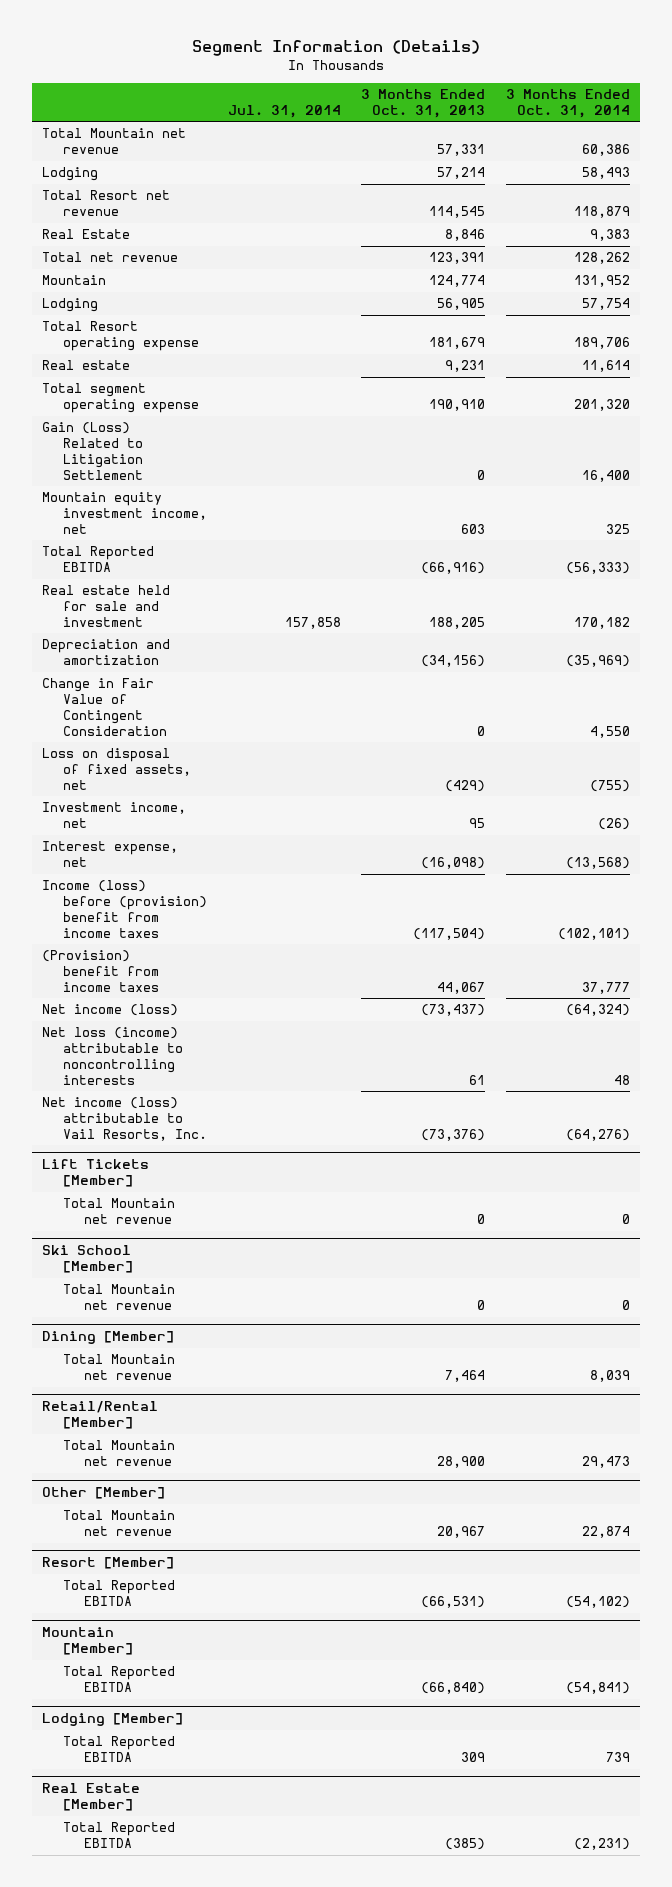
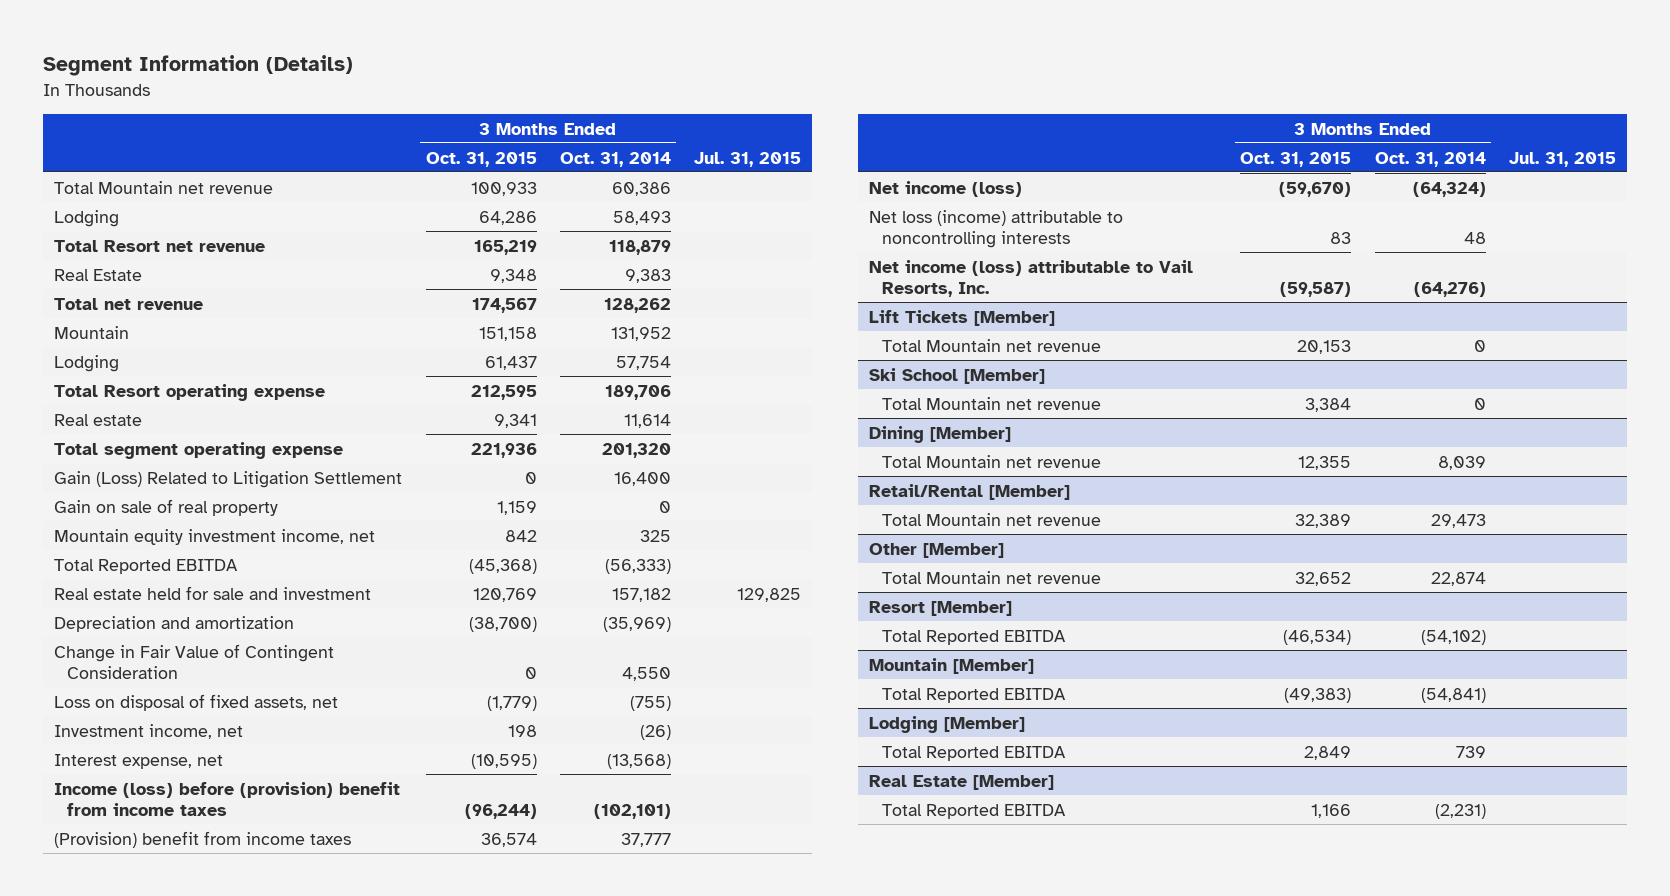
[227,104,341,118] Jul. 31, 2014 -> none
[361,88,486,118] 3 Months Ended Oct. 31, 2013 -> none
none -> [425,151,537,167] Oct. 31, 2015
none -> [693,151,801,167] Jul. 31, 2015
none -> [54,498,279,516] Gain on sale of real property
[574,616,631,629] 170,182 -> [611,587,671,602] 157,182

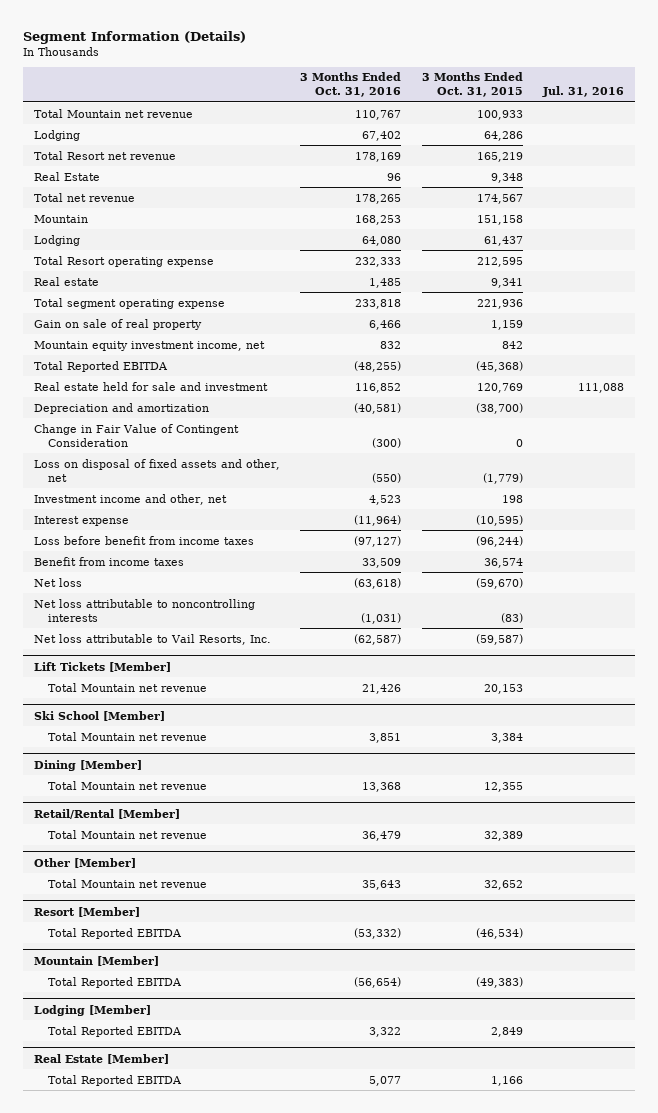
[559,151,671,167] Oct. 31, 2014 -> none
[693,151,801,167] Jul. 31, 2015 -> none
none -> [300,72,402,98] 3 Months Ended Oct. 31, 2016
none -> [542,86,625,98] Jul. 31, 2016
[54,470,403,488] Gain (Loss) Related to Litigation Settlement -> none
[54,693,339,711] Loss on disposal of fixed assets, net -> [33,458,280,482] Loss on disposal of fixed assets and other, net
[54,723,244,739] Investment income, net -> [33,493,227,505] Investment income and other, net
[54,753,224,769] Interest expense, net -> [33,515,129,526] Interest expense
[54,781,401,816] Income (loss) before (provision) benefit from income taxes -> [33,535,254,545] Loss before benefit from income taxes
[54,830,352,848] (Provision) benefit from income taxes -> [33,556,184,566] Benefit from income taxes
[869,180,1023,197] Net income (loss) -> [33,577,82,587] Net loss
[869,209,1124,248] Net loss (income) attributable to noncontrolling interests -> [33,598,255,622] Net loss attributable to noncontrolling interests
[1330,231,1352,244] 83 -> [500,612,523,623] (83)
[869,259,1194,297] Net income (loss) attributable to Vail Resorts, Inc. -> [33,633,271,645] Net loss attributable to Vail Resorts, Inc.

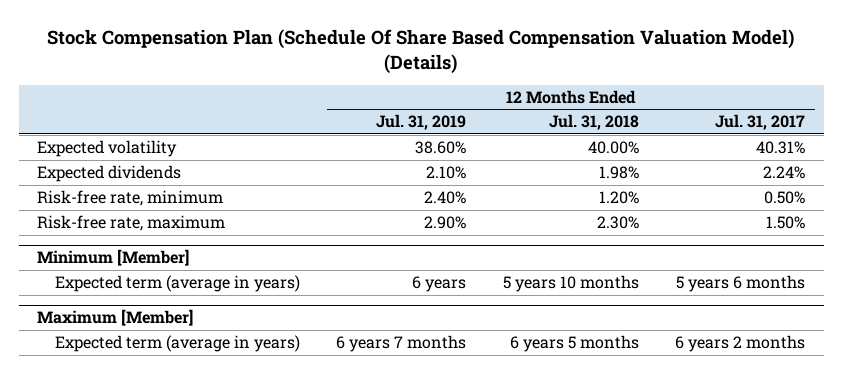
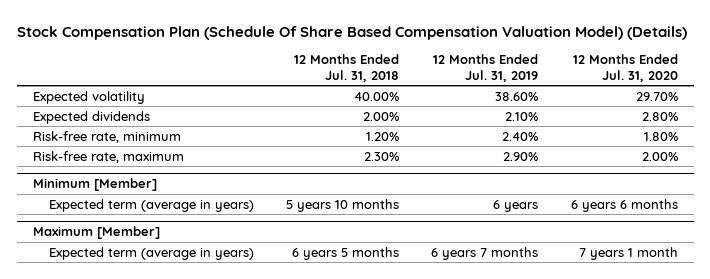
[715,114,806,131] Jul. 31, 2017 -> none
none -> [572,54,678,82] 12 Months Ended Jul. 31, 2020
[598,166,639,180] 1.98% -> [363,111,400,121] 2.00%

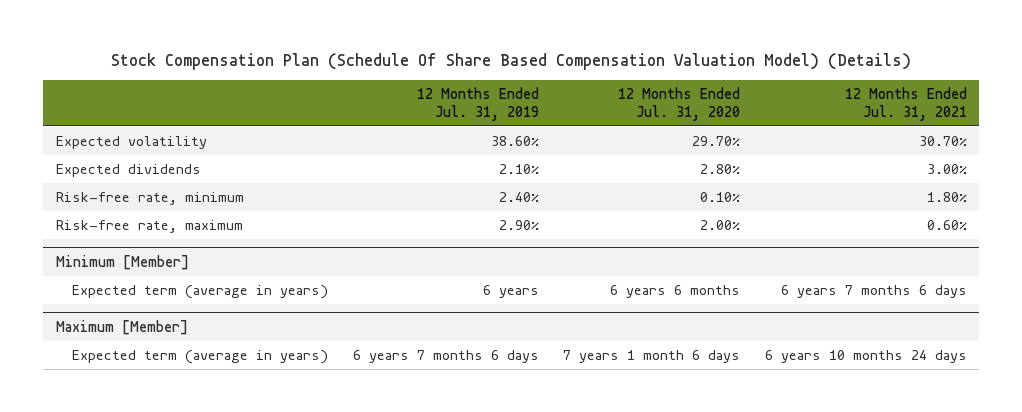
[294,54,400,82] 12 Months Ended Jul. 31, 2018 -> none
none -> [844,87,967,121] 12 Months Ended Jul. 31, 2021
[643,131,678,141] 1.80% -> [700,192,741,203] 0.10%
[431,246,539,260] 6 years 7 months -> [352,350,539,364] 6 years 7 months 6 days
[578,246,678,260] 7 years 1 month -> [563,350,741,364] 7 years 1 month 6 days

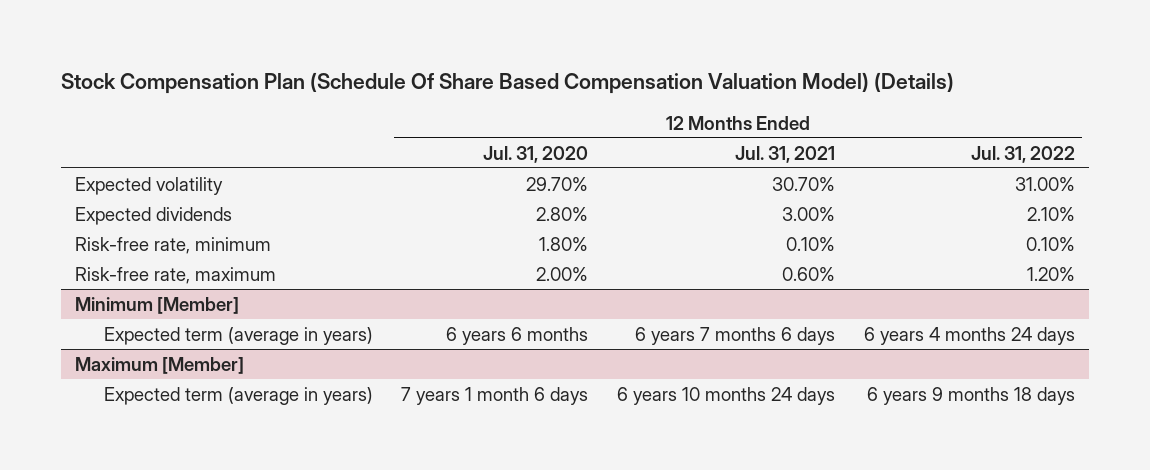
[416,87,539,121] 12 Months Ended Jul. 31, 2019 -> none
none -> [971,145,1076,163] Jul. 31, 2022
[700,192,741,203] 0.10% -> [539,236,589,251] 1.80%
[926,192,967,203] 1.80% -> [786,236,836,251] 0.10%

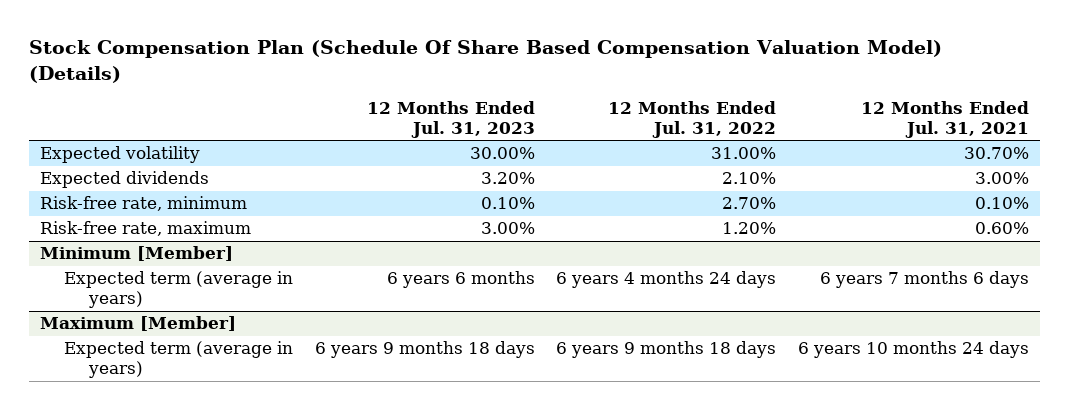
[483,145,589,163] Jul. 31, 2020 -> none
none -> [366,101,535,138] 12 Months Ended Jul. 31, 2023
[1026,236,1076,251] 0.10% -> [722,197,777,210] 2.70%

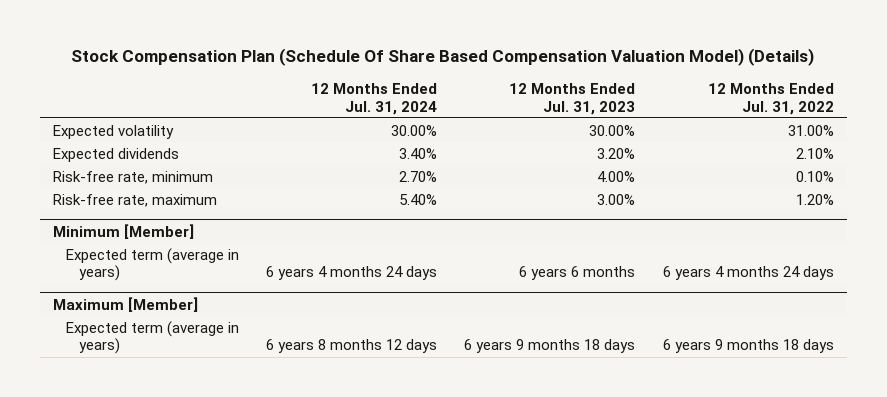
[860,101,1029,138] 12 Months Ended Jul. 31, 2021 -> none
none -> [311,83,438,115] 12 Months Ended Jul. 31, 2024
[480,197,535,210] 0.10% -> [597,170,636,182] 4.00%
[722,197,777,210] 2.70% -> [795,170,834,182] 0.10%

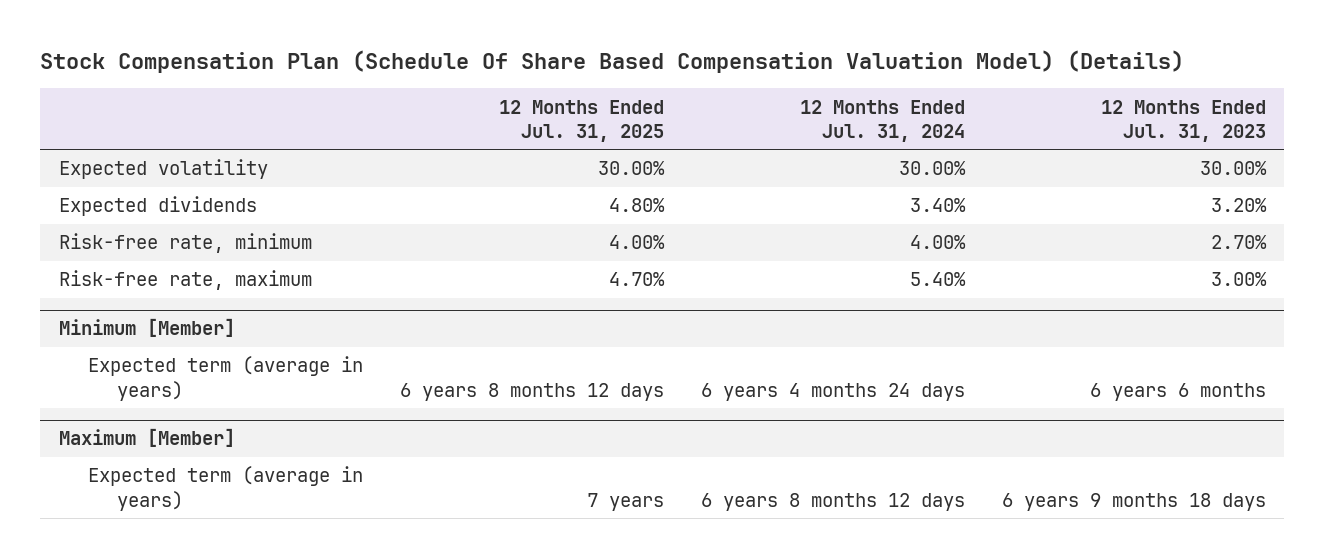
[707,83,834,115] 12 Months Ended Jul. 31, 2022 -> none
none -> [498,99,664,142] 12 Months Ended Jul. 31, 2025
[399,170,438,182] 2.70% -> [909,235,966,250] 4.00%
[597,170,636,182] 4.00% -> [1210,235,1267,250] 2.70%

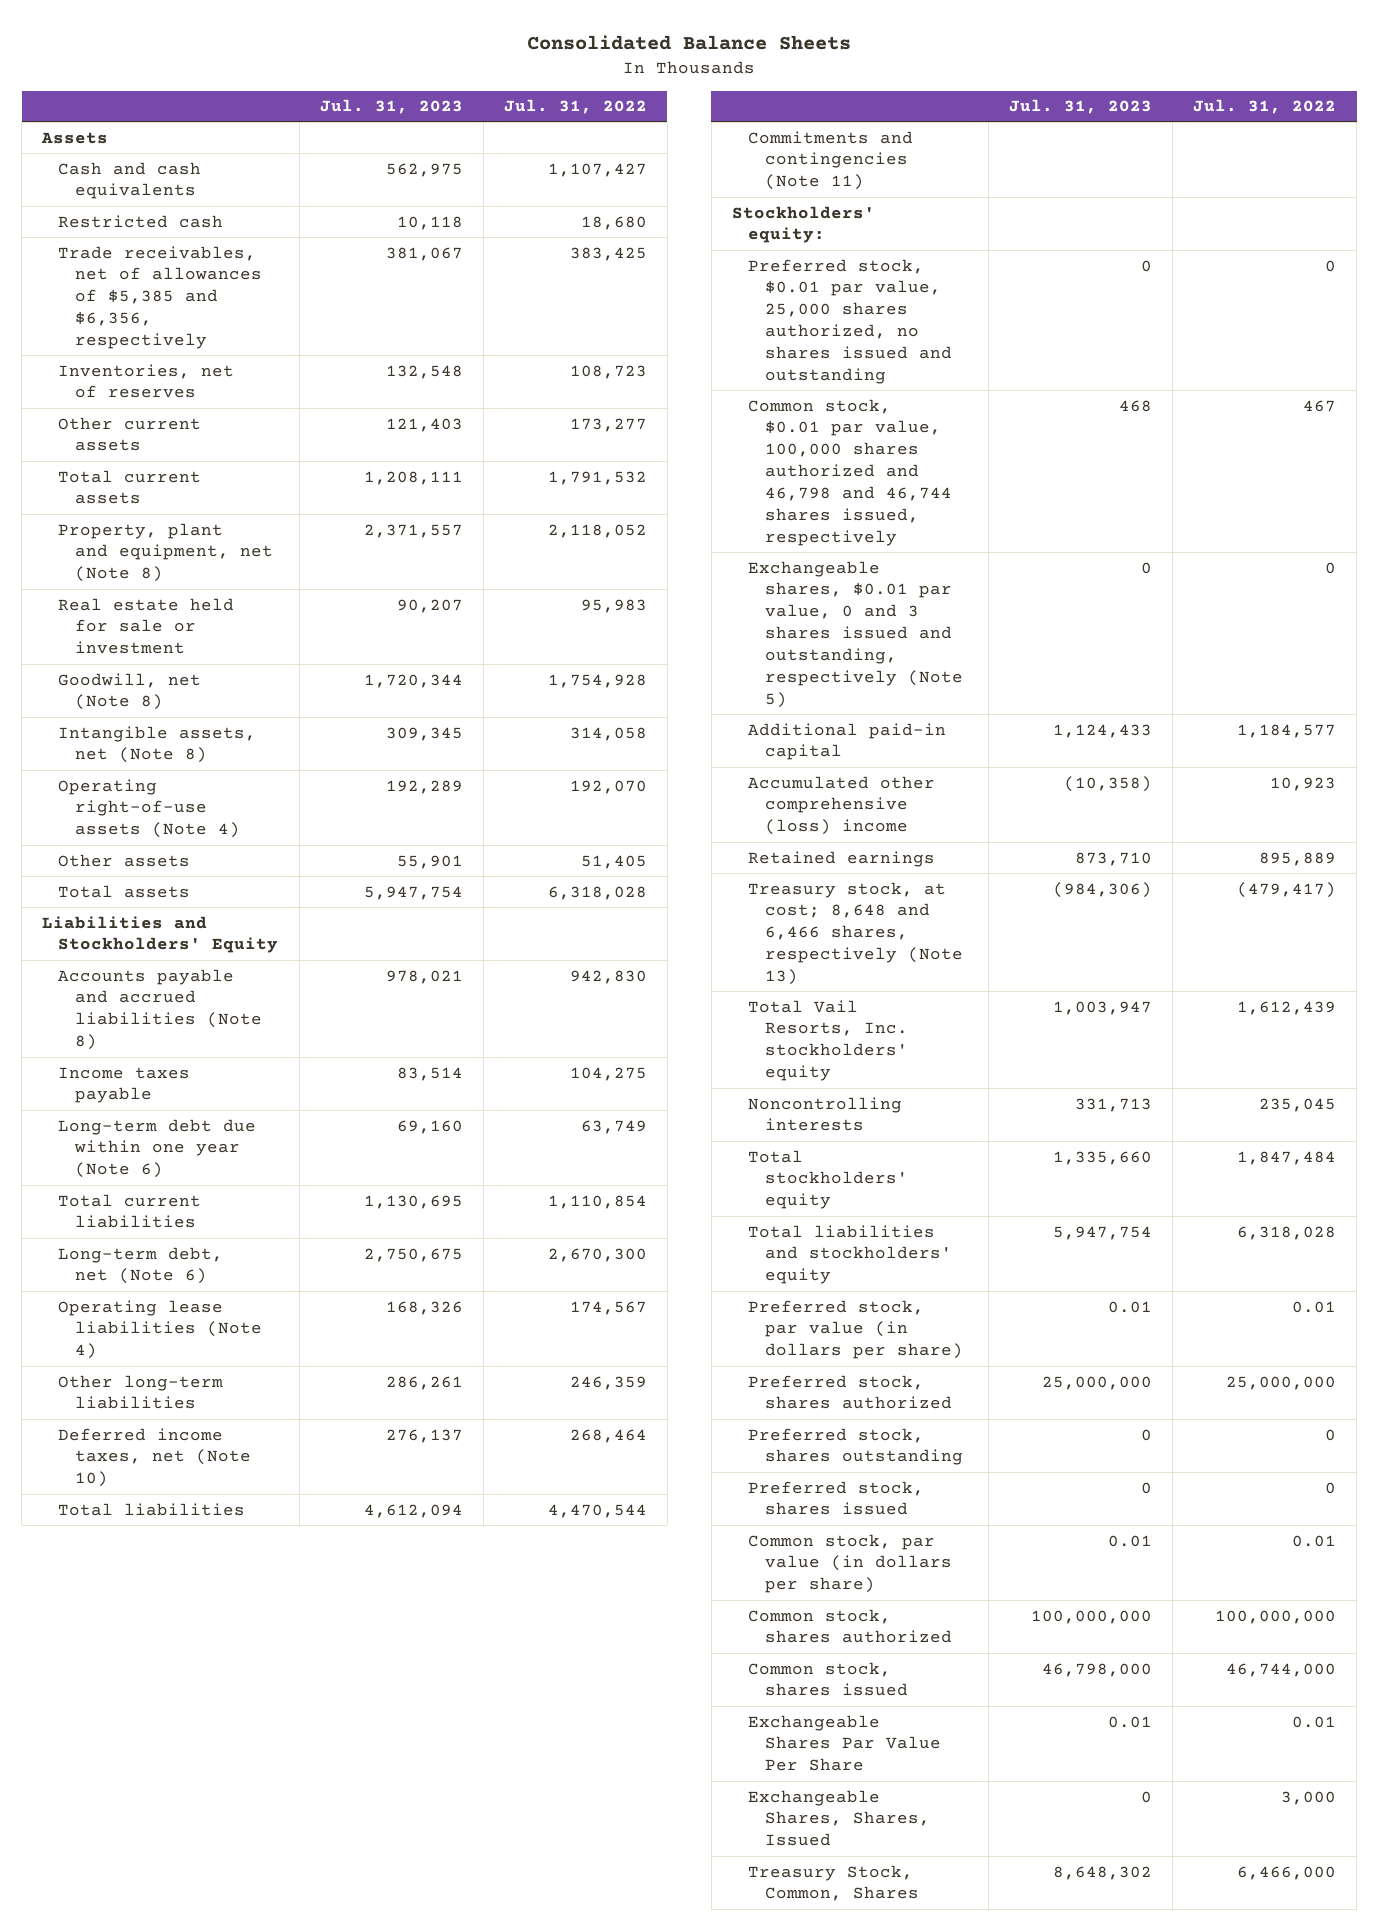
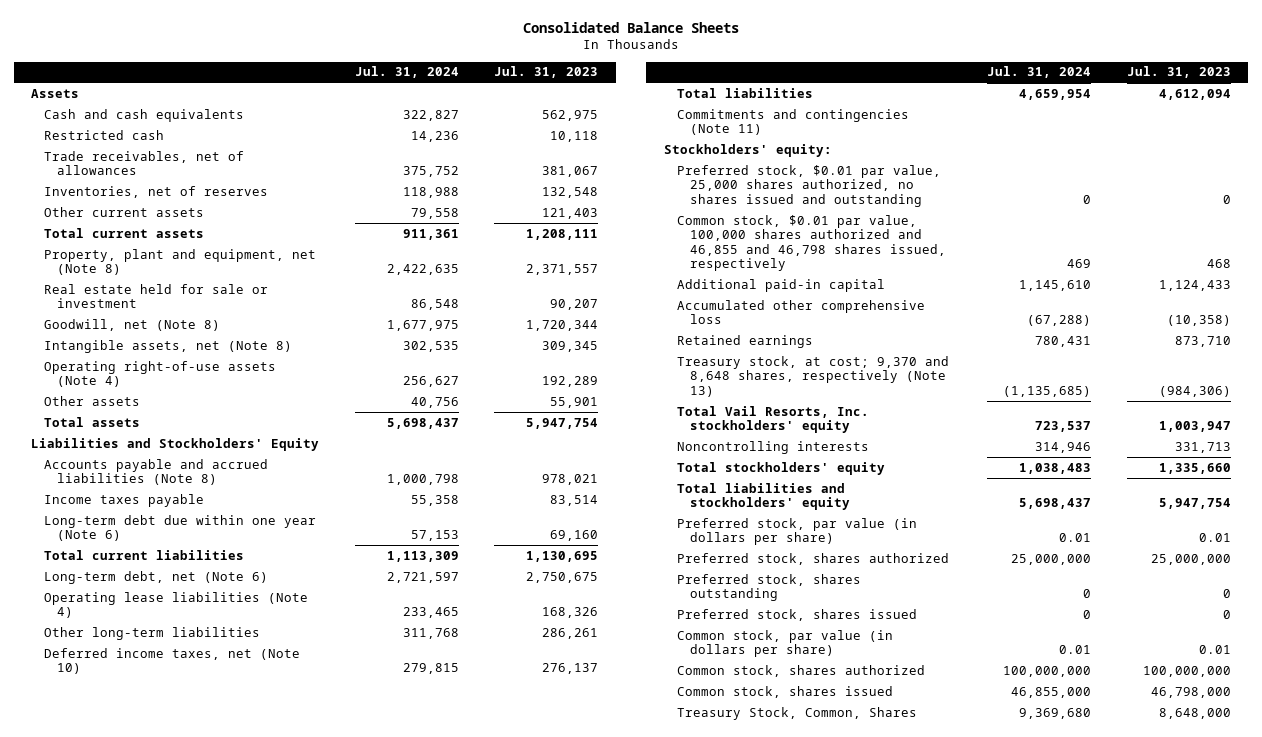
[503,99,647,115] Jul. 31, 2022 -> none
none -> [354,66,459,79] Jul. 31, 2024
[58,245,262,350] Trade receivables, net of allowances of $5,385 and $6,356, respectively -> [44,150,245,176] Trade receivables, net of allowances
[748,560,963,709] Exchangeable shares, $0.01 par value, 0 and 3 shares issued and outstanding, respectively (Note 5) -> none
[748,398,952,547] Common stock, $0.01 par value, 100,000 shares authorized and 46,798 and 46,744 shares issued, respectively -> [677,214,946,272] Common stock, $0.01 par value, 100,000 shares authorized and 46,855 and 46,798 shares issued, respectively
[748,775,936,836] Accumulated other comprehensive (loss) income -> [677,299,926,325] Accumulated other comprehensive loss
[748,881,963,986] Treasury stock, at cost; 8,648 and 6,466 shares, respectively (Note 13) -> [677,355,950,397] Treasury stock, at cost; 9,370 and 8,648 shares, respectively (Note 13)
[748,1714,941,1772] Exchangeable Shares Par Value Per Share -> none
[748,1789,930,1847] Exchangeable Shares, Shares, Issued -> none
[1053,1865,1153,1880] 8,648,302 -> [1158,707,1231,719] 8,648,000

